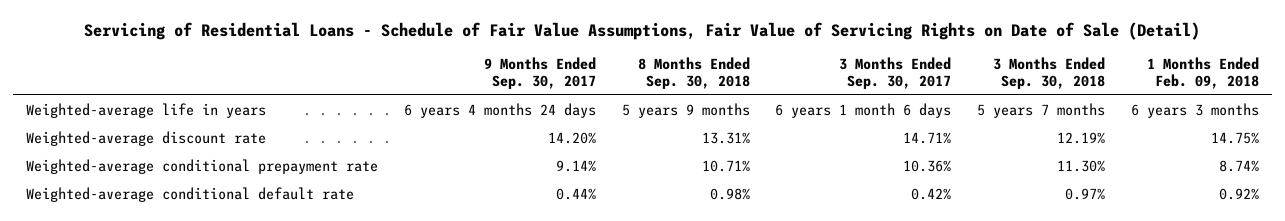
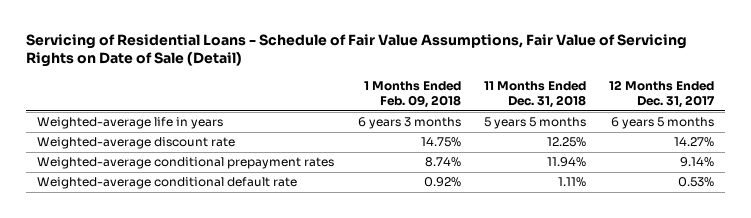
[483,57,596,89] 9 Months Ended Sep. 30, 2017 -> none
[637,57,750,89] 8 Months Ended Sep. 30, 2018 -> none
[839,57,952,89] 3 Months Ended Sep. 30, 2017 -> none
[993,57,1106,89] 3 Months Ended Sep. 30, 2018 -> none
none -> [483,80,586,109] 11 Months Ended Dec. 31, 2018
none -> [608,79,715,109] 12 Months Ended Dec. 31, 2017
[26,158,379,174] Weighted-average conditional prepayment rate -> [37,157,335,170] Weighted-average conditional prepayment rates

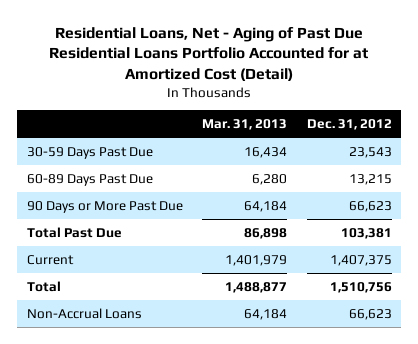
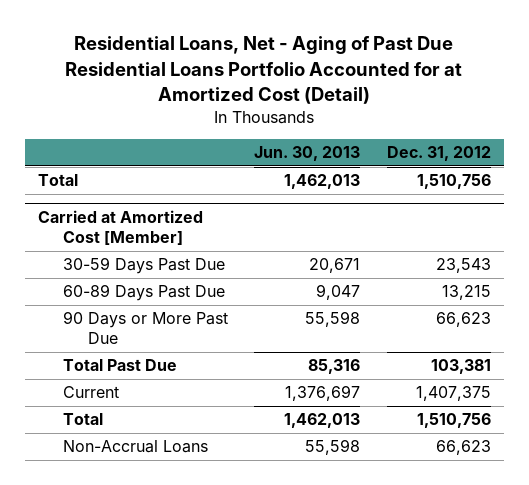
[202,119,288,131] Mar. 31, 2013 -> none
none -> [254,146,361,162] Jun. 30, 2013
none -> [38,174,79,187] Total
none -> [38,210,204,246] Carried at Amortized Cost [Member]

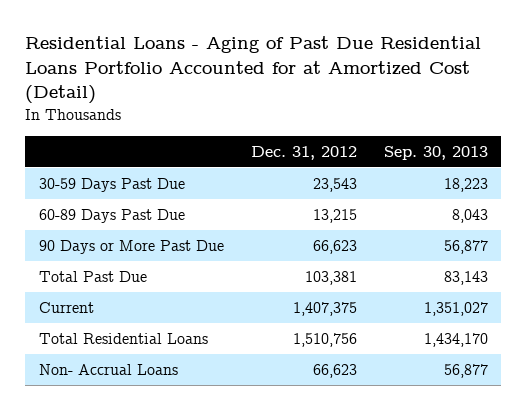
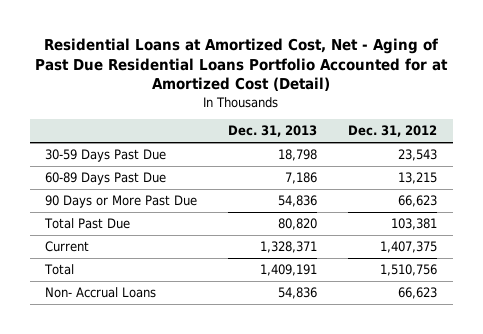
[24,36,481,105] Residential Loans - Aging of Past Due Residential Loans Portfolio Accounted for at Amortized Cost (Detail) -> [35,37,449,92] Residential Loans at Amortized Cost, Net - Aging of Past Due Residential Loans Portfolio Accounted for at Amortized Cost (Detail)
[383,145,488,160] Sep. 30, 2013 -> none
none -> [228,125,318,138] Dec. 31, 2013
[38,333,208,345] Total Residential Loans -> [44,263,75,275] Total

